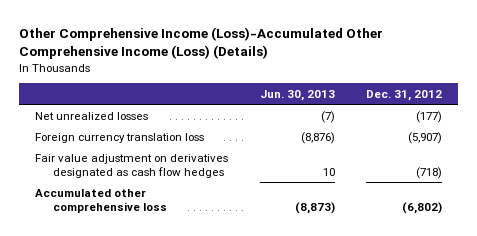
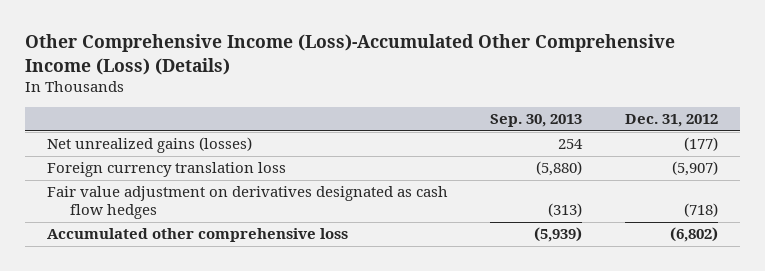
[259,90,335,102] Jun. 30, 2013 -> none
none -> [490,114,583,128] Sep. 30, 2013
[35,111,149,120] Net unrealized losses -> [46,137,252,154] Net unrealized gains (losses)

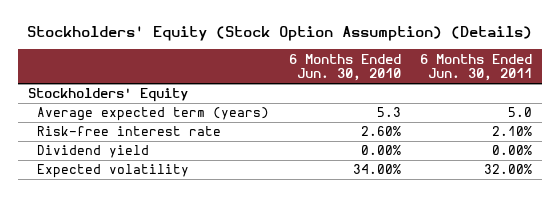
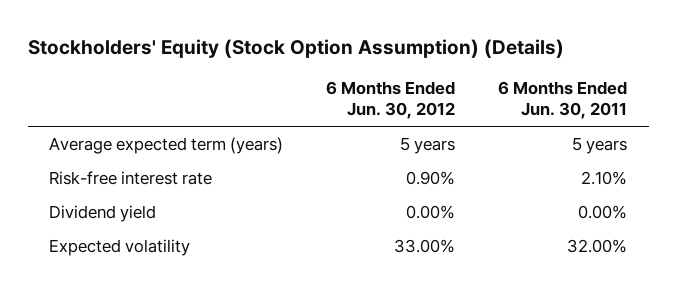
[288,53,401,82] 6 Months Ended Jun. 30, 2010 -> none
none -> [326,81,456,120] 6 Months Ended Jun. 30, 2012
[27,88,188,103] Stockholders' Equity -> none
[508,107,533,118] 5.0 -> [572,137,628,155] 5 years

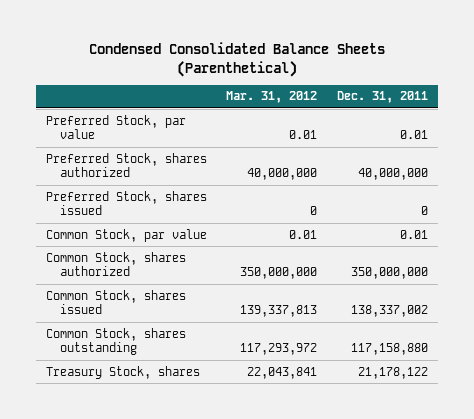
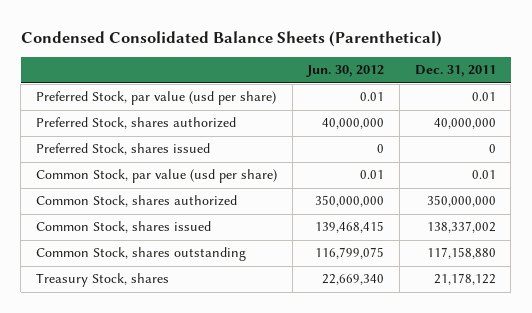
[226,91,318,104] Mar. 31, 2012 -> none
none -> [306,65,385,78] Jun. 30, 2012
[45,114,186,140] Preferred Stock, par value -> [35,91,276,106] Preferred Stock, par value (usd per share)
[45,228,207,242] Common Stock, par value -> [35,169,277,184] Common Stock, par value (usd per share)

